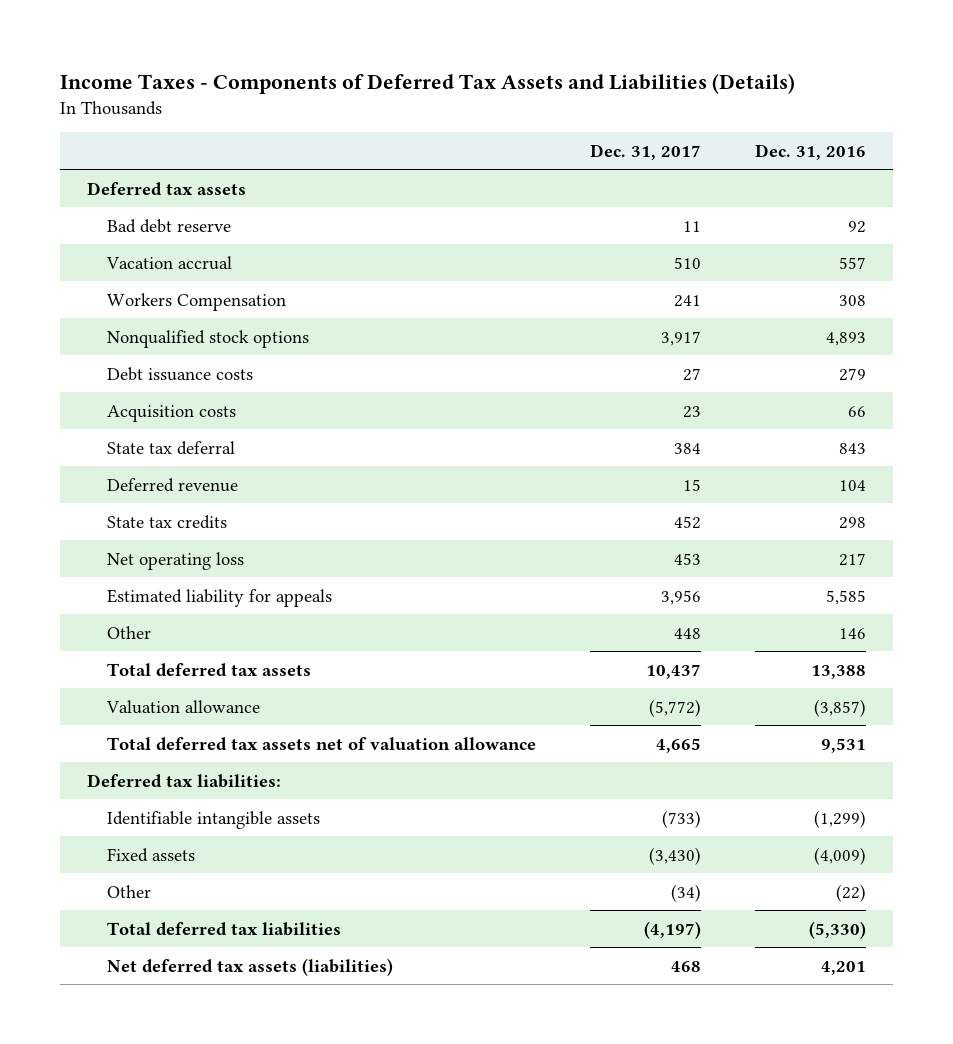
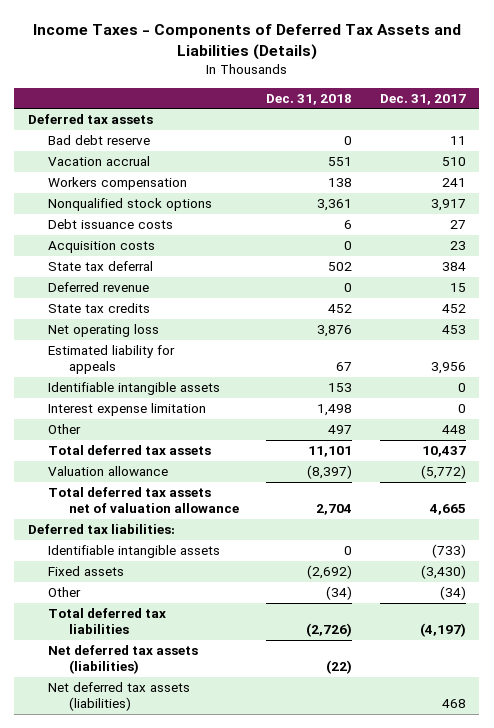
[755,143,867,160] Dec. 31, 2016 -> none
none -> [266,93,353,105] Dec. 31, 2018
[106,292,286,311] Workers Compensation -> [48,177,188,191] Workers compensation
none -> [48,382,221,396] Identifiable intangible assets
none -> [48,403,207,417] Interest expense limitation
none -> [48,645,199,675] Net deferred tax assets (liabilities)

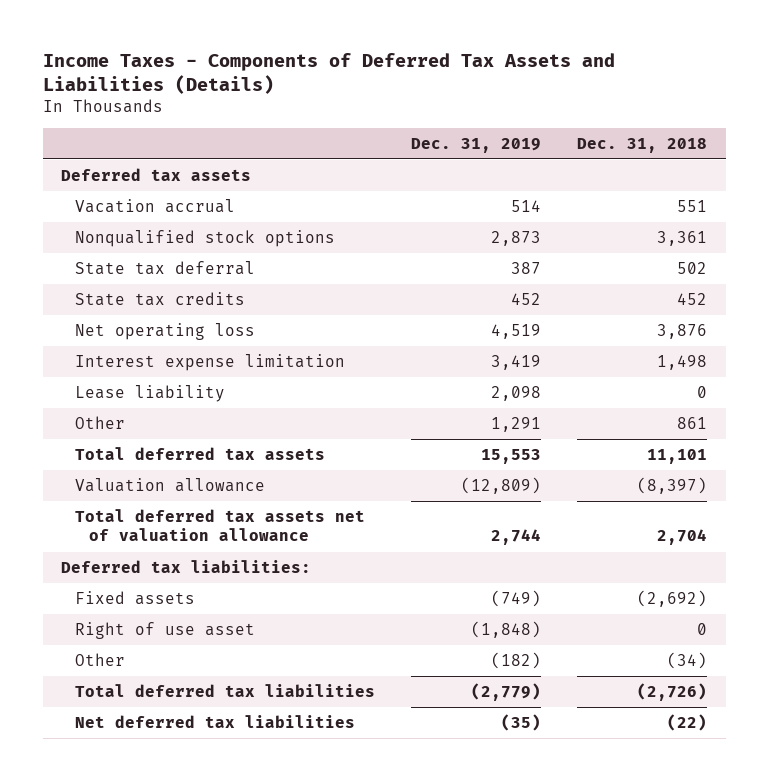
[379,93,466,105] Dec. 31, 2017 -> none
none -> [411,137,542,153] Dec. 31, 2019
[48,135,151,146] Bad debt reserve -> none
[48,177,188,191] Workers compensation -> none
[48,219,174,230] Debt issuance costs -> none
[48,241,156,254] Acquisition costs -> none
[48,282,150,293] Deferred revenue -> none
[48,345,176,375] Estimated liability for appeals -> none
[48,382,221,396] Identifiable intangible assets -> none
none -> [75,384,226,402] Lease liability
[328,425,353,435] 497 -> [677,416,708,429] 861
[48,545,221,559] Identifiable intangible assets -> none
none -> [75,621,256,639] Right of use asset
[48,682,191,712] Net deferred tax assets (liabilities) -> none
[48,645,199,675] Net deferred tax assets (liabilities) -> [75,714,356,728] Net deferred tax liabilities

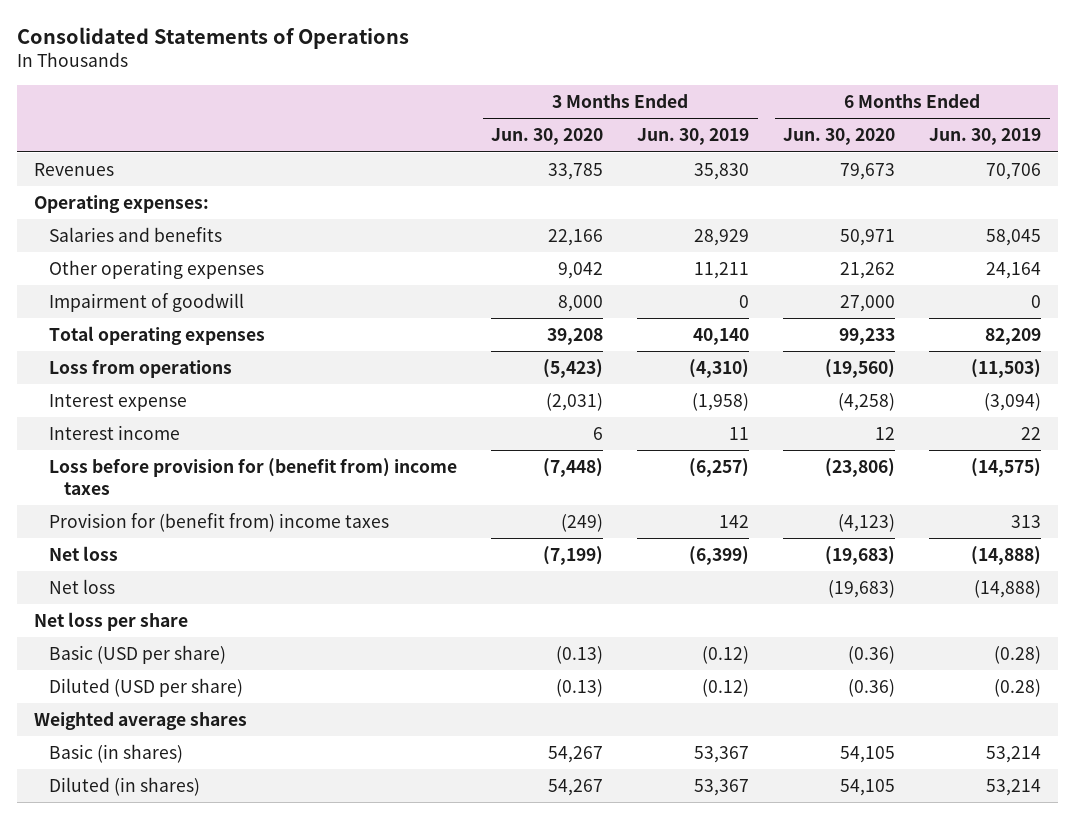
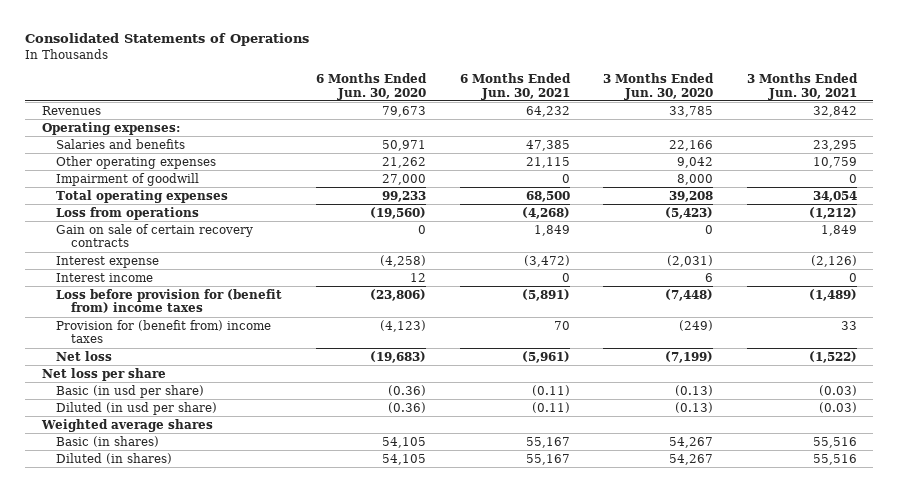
[637,128,750,146] Jun. 30, 2019 -> none
[929,128,1042,146] Jun. 30, 2019 -> none
none -> [459,72,571,100] 6 Months Ended Jun. 30, 2021
none -> [746,72,858,100] 3 Months Ended Jun. 30, 2021
none -> [56,223,254,248] Gain on sale of certain recovery contracts
[49,579,116,595] Net loss -> none
[49,645,227,665] Basic (USD per share) -> [56,384,205,398] Basic (in usd per share)
[49,678,244,698] Diluted (USD per share) -> [56,401,218,415] Diluted (in usd per share)

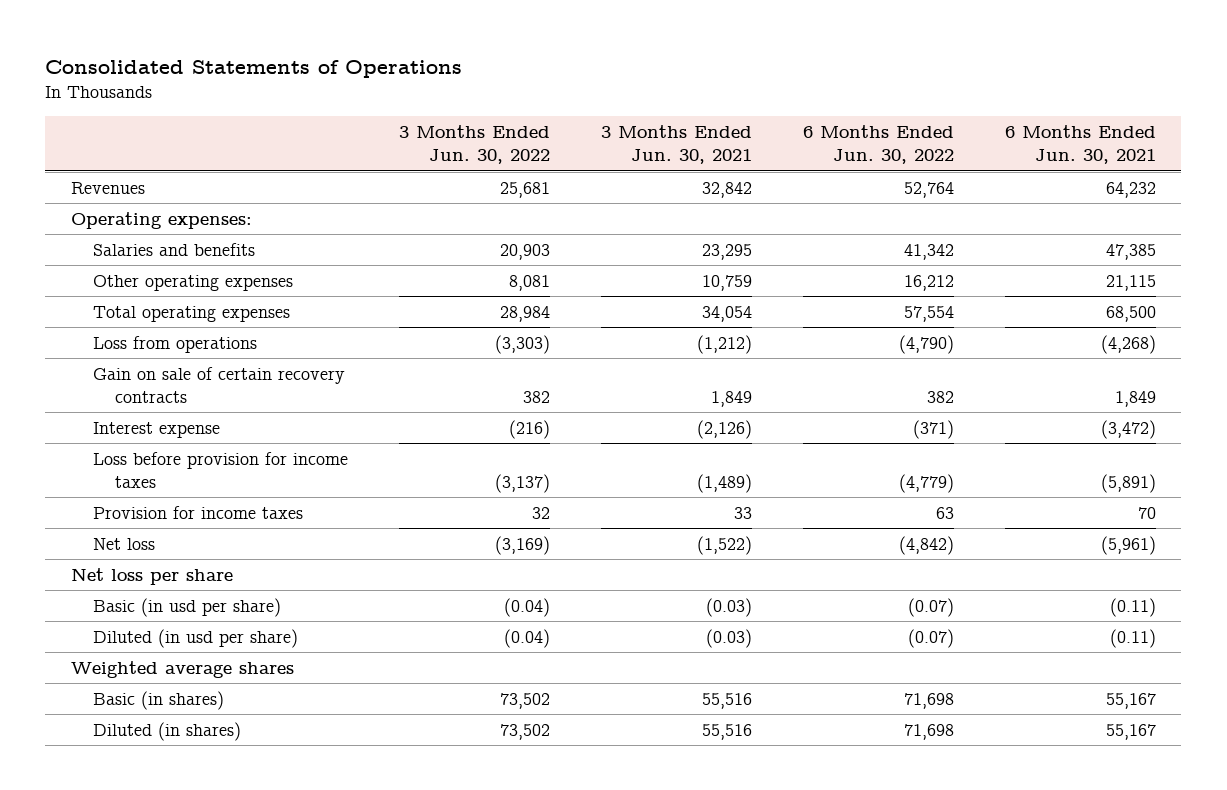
[315,72,427,100] 6 Months Ended Jun. 30, 2020 -> none
[603,72,715,100] 3 Months Ended Jun. 30, 2020 -> none
none -> [398,125,550,165] 3 Months Ended Jun. 30, 2022
none -> [802,125,954,165] 6 Months Ended Jun. 30, 2022
[56,172,200,186] Impairment of goodwill -> none
[56,272,154,282] Interest income -> none
[56,288,283,314] Loss before provision for (benefit from) income taxes -> [92,451,348,489] Loss before provision for income taxes
[56,319,272,344] Provision for (benefit from) income taxes -> [92,505,303,519] Provision for income taxes

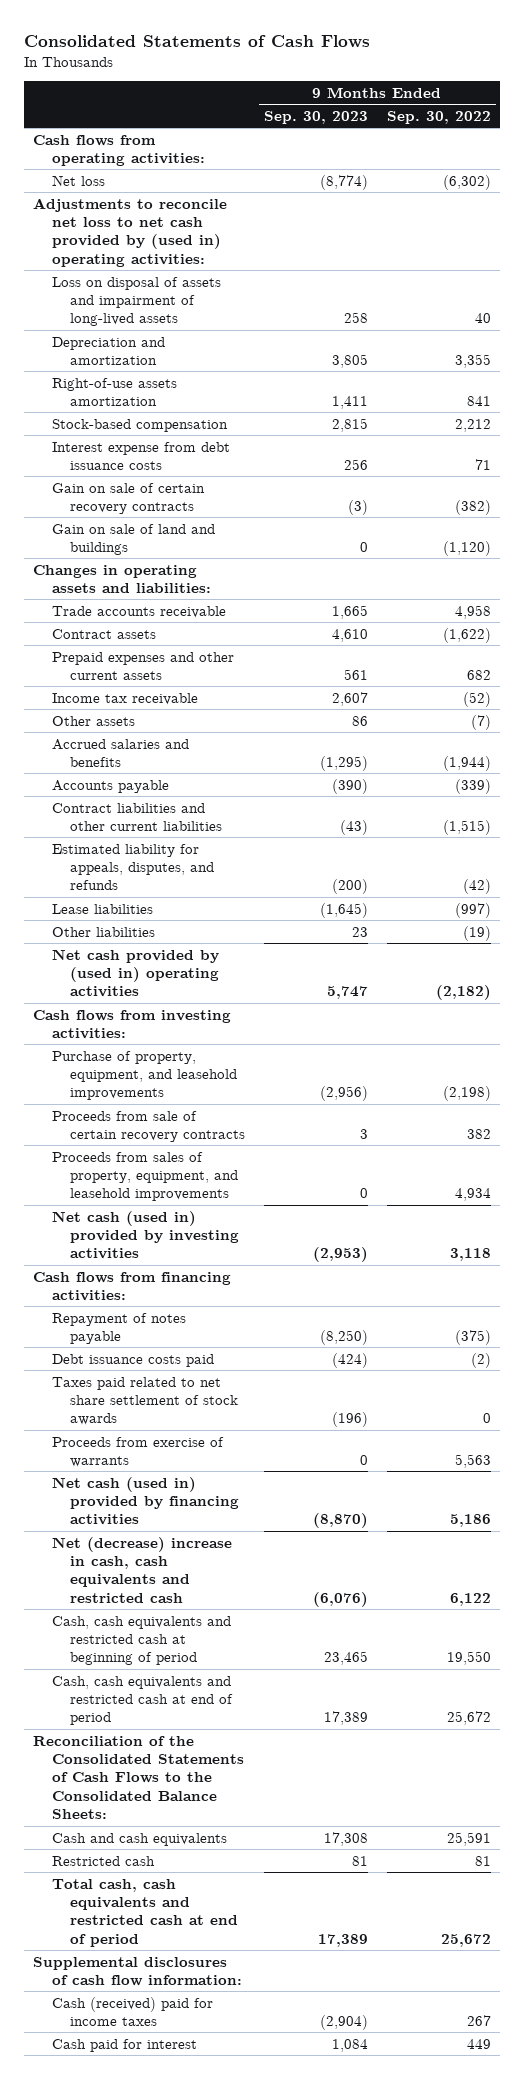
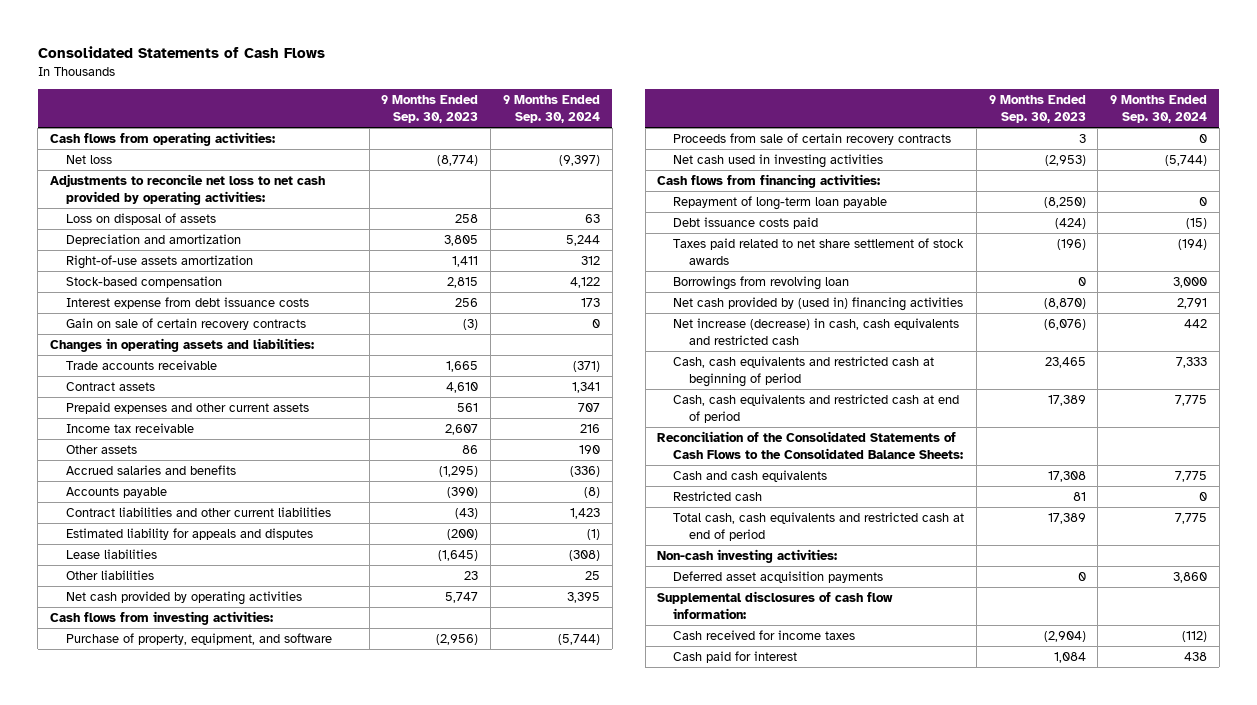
[386,110,491,124] Sep. 30, 2022 -> none
none -> [502,95,600,123] 9 Months Ended Sep. 30, 2024
[33,197,228,267] Adjustments to reconcile net loss to net cash provided by (used in) operating activities: -> [50,174,326,205] Adjustments to reconcile net loss to net cash provided by operating activities:
[51,276,221,327] Loss on disposal of assets and impairment of long-lived assets -> [65,213,216,226] Loss on disposal of assets
[51,523,215,555] Gain on sale of land and buildings -> none
[51,843,214,891] Estimated liability for appeals, disputes, and refunds -> [65,528,313,541] Estimated liability for appeals and disputes
[51,948,219,998] Net cash provided by (used in) operating activities -> [65,591,302,606] Net cash provided by operating activities
[51,1050,237,1101] Purchase of property, equipment, and leasehold improvements -> [65,633,332,646] Purchase of property, equipment, and software
[51,1151,238,1202] Proceeds from sales of property, equipment, and leasehold improvements -> none
[51,1210,239,1260] Net cash (used in) provided by investing activities -> [672,154,883,169] Net cash used in investing activities
[51,1312,186,1344] Repayment of notes payable -> [672,196,887,211] Repayment of long-term loan payable
[51,1436,224,1467] Proceeds from exercise of warrants -> none
none -> [672,276,849,291] Borrowings from revolving loan
[51,1476,239,1526] Net cash (used in) provided by financing activities -> [672,297,963,312] Net cash provided by (used in) financing activities
[51,1536,232,1603] Net (decrease) increase in cash, cash equivalents and restricted cash -> [672,318,959,345] Net increase (decrease) in cash, cash equivalents and restricted cash
none -> [657,549,838,564] Non-cash investing activities:
none -> [672,571,883,584] Deferred asset acquisition payments
[51,1996,213,2026] Cash (received) paid for income taxes -> [672,630,855,641] Cash received for income taxes

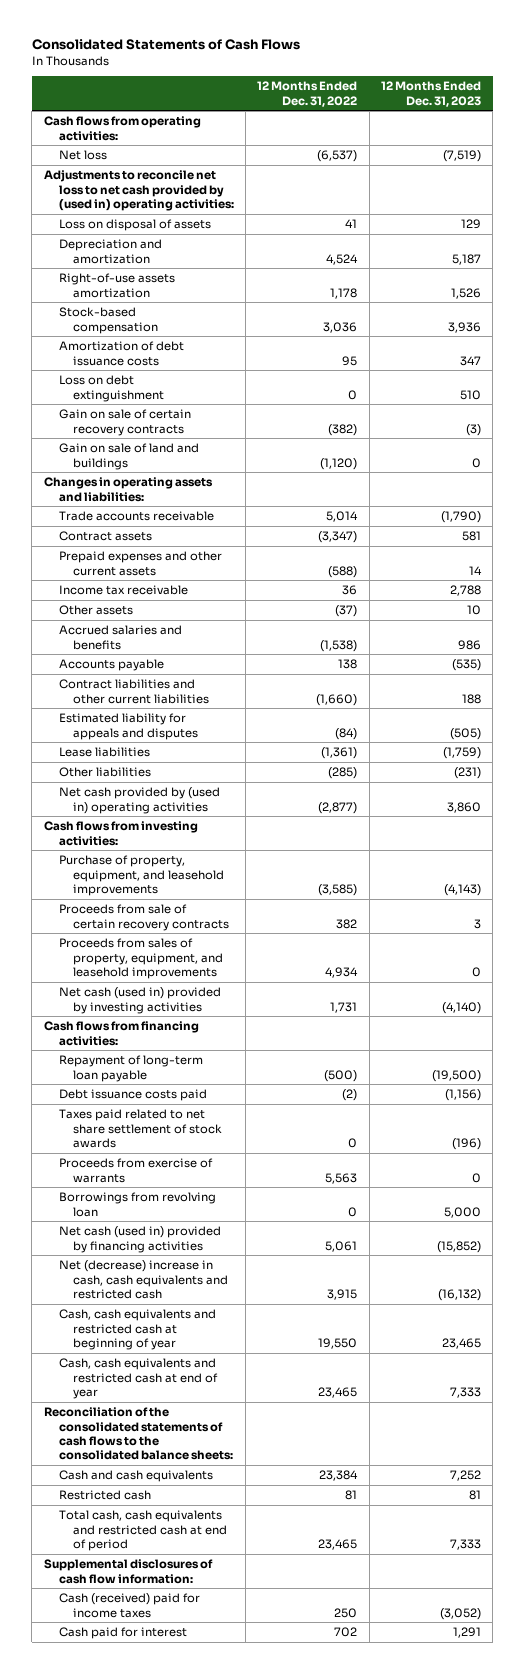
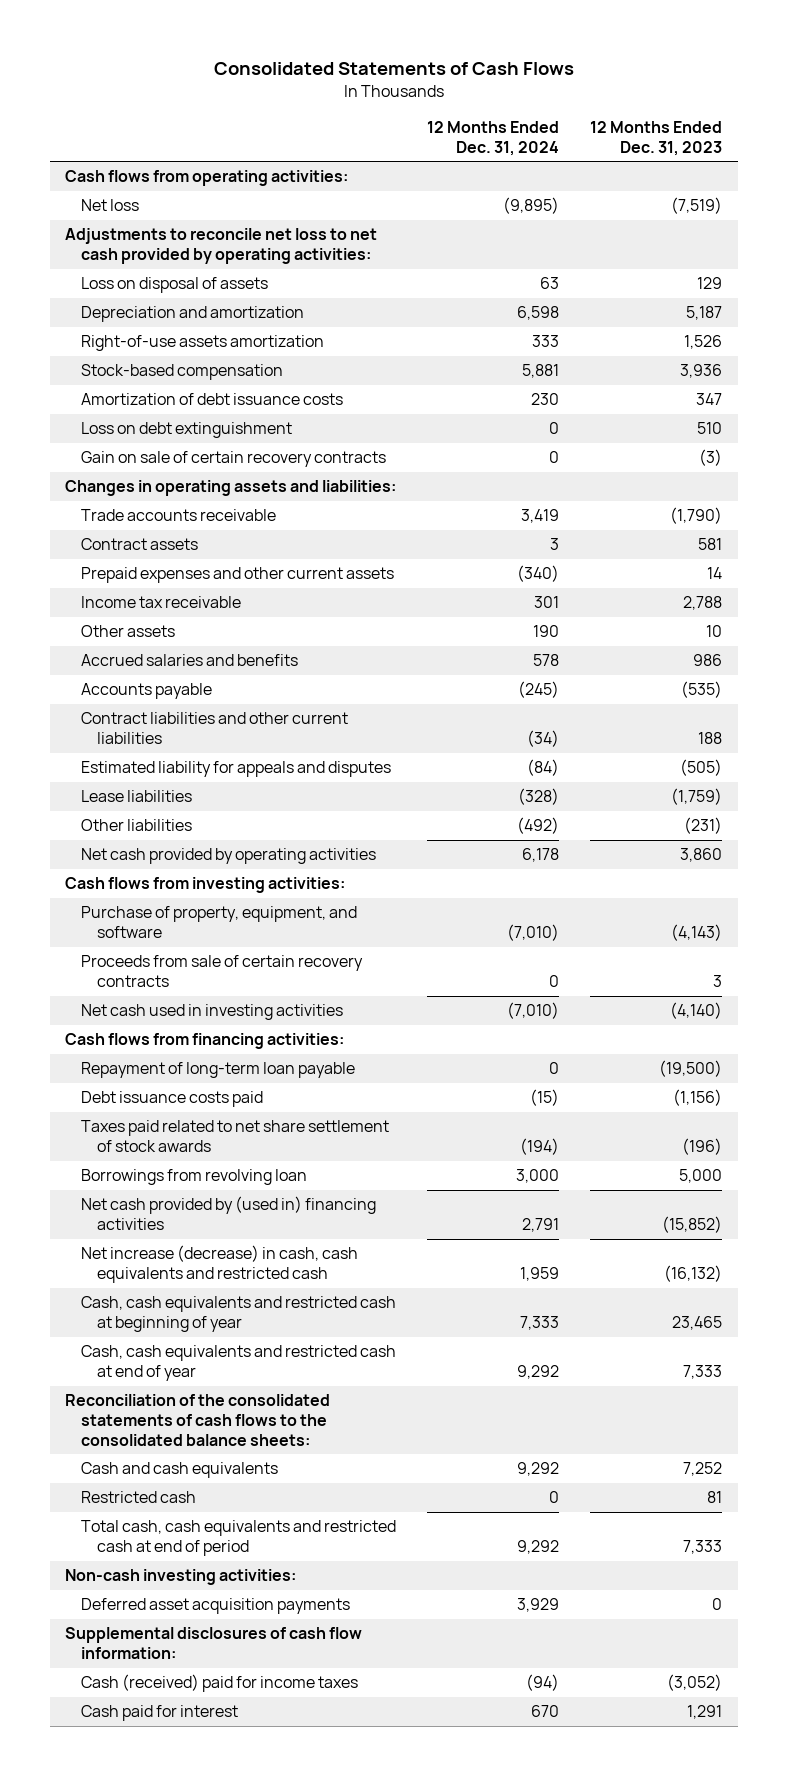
[257,81,358,107] 12 Months Ended Dec. 31, 2022 -> none
none -> [427,121,560,156] 12 Months Ended Dec. 31, 2024
[43,170,234,212] Adjustments to reconcile net loss to net cash provided by (used in) operating activities: -> [65,228,378,265] Adjustments to reconcile net loss to net cash provided by operating activities:
[58,443,199,470] Gain on sale of land and buildings -> none
[58,787,220,814] Net cash provided by (used in) operating activities -> [81,848,377,865] Net cash provided by operating activities
[58,855,225,897] Purchase of property, equipment, and leasehold improvements -> [81,906,358,939] Purchase of property, equipment, and software
[58,938,224,980] Proceeds from sales of property, equipment, and leasehold improvements -> none
[58,987,221,1014] Net cash (used in) provided by investing activities -> [81,1004,344,1021] Net cash used in investing activities
[58,1158,213,1183] Proceeds from exercise of warrants -> none
[58,1226,221,1253] Net cash (used in) provided by financing activities -> [81,1196,377,1231] Net cash provided by (used in) financing activities
[58,1260,229,1300] Net (decrease) increase in cash, cash equivalents and restricted cash -> [81,1245,359,1284] Net increase (decrease) in cash, cash equivalents and restricted cash
none -> [65,1569,297,1586] Non-cash investing activities:
none -> [81,1598,351,1615] Deferred asset acquisition payments

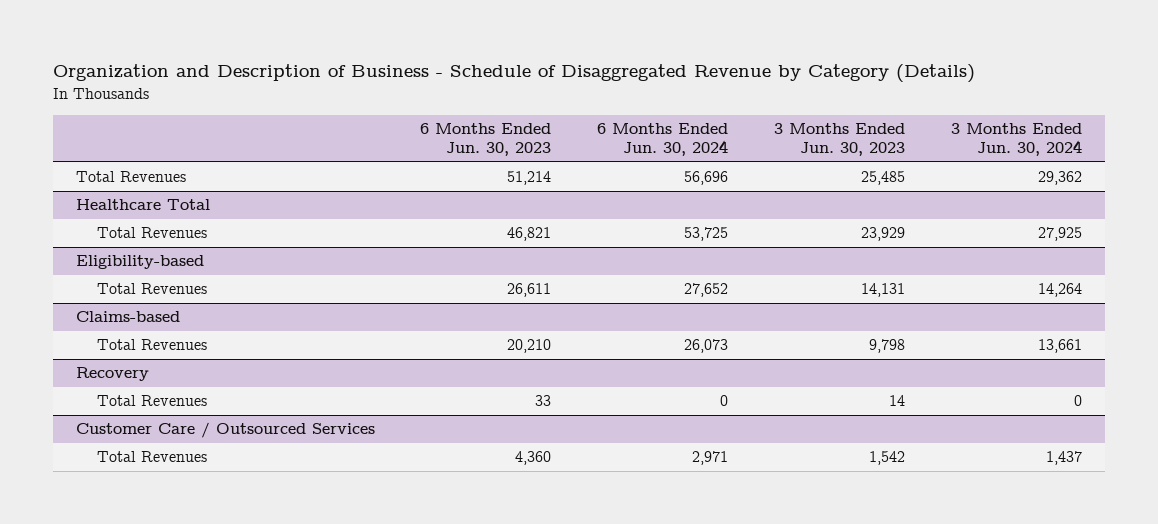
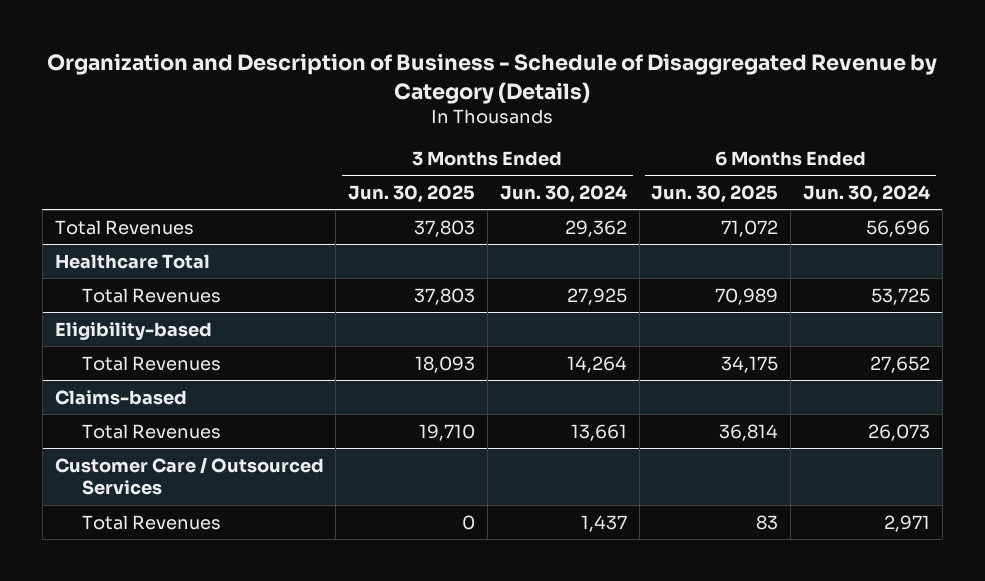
[420,122,552,157] 6 Months Ended Jun. 30, 2023 -> none
[774,122,906,157] 3 Months Ended Jun. 30, 2023 -> none
none -> [348,184,476,203] Jun. 30, 2025
none -> [651,184,779,203] Jun. 30, 2025
[75,367,149,382] Recovery -> none
[96,395,207,407] Total Revenues -> none

